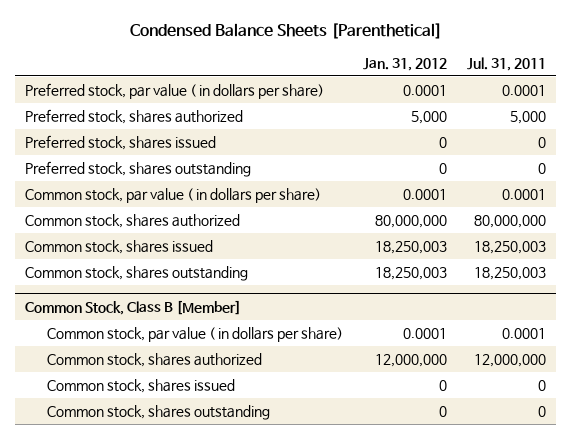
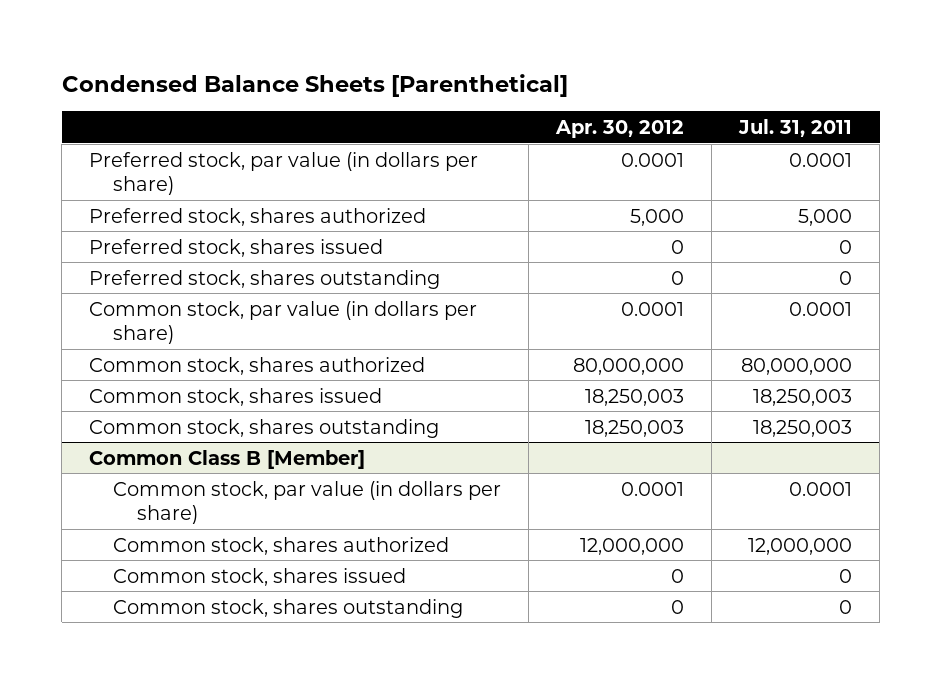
[362,57,447,71] Jan. 31, 2012 -> none
none -> [555,119,685,138] Apr. 30, 2012
[24,82,324,99] Preferred stock, par value ( in dollars per share) -> [89,151,479,195] Preferred stock, par value (in dollars per share)
[24,187,321,203] Common stock, par value ( in dollars per share) -> [89,300,478,344] Common stock, par value (in dollars per share)
[24,299,241,315] Common Stock, Class B [Member] -> [89,449,366,469] Common Class B [Member]
[46,326,343,342] Common stock, par value ( in dollars per share) -> [112,480,501,524] Common stock, par value (in dollars per share)

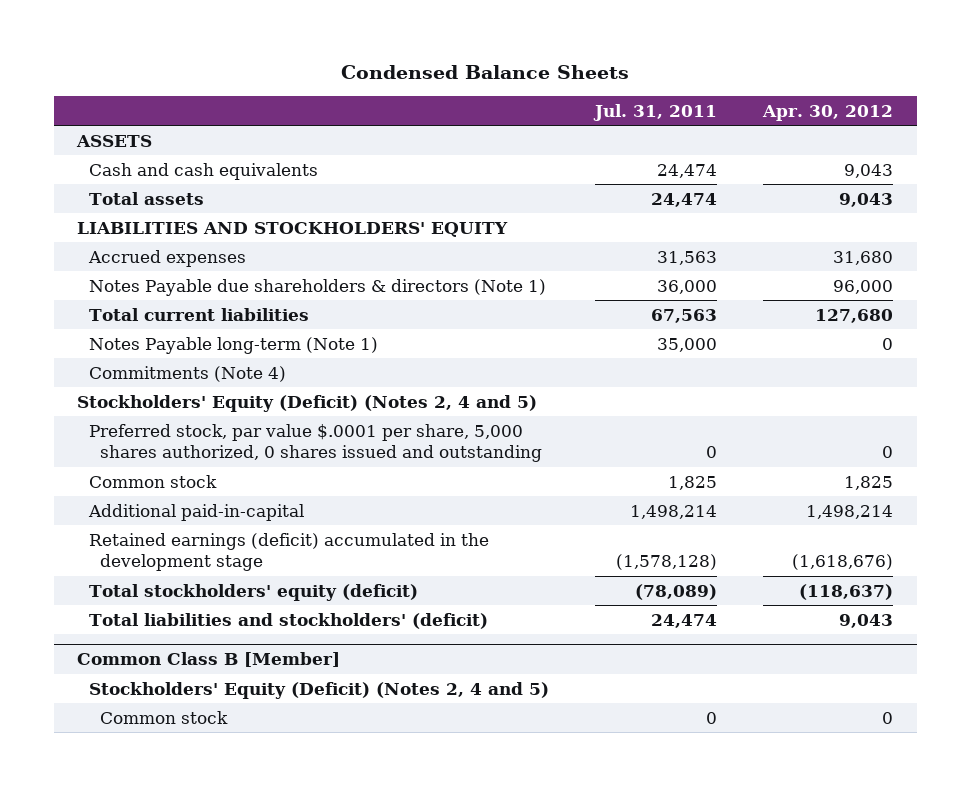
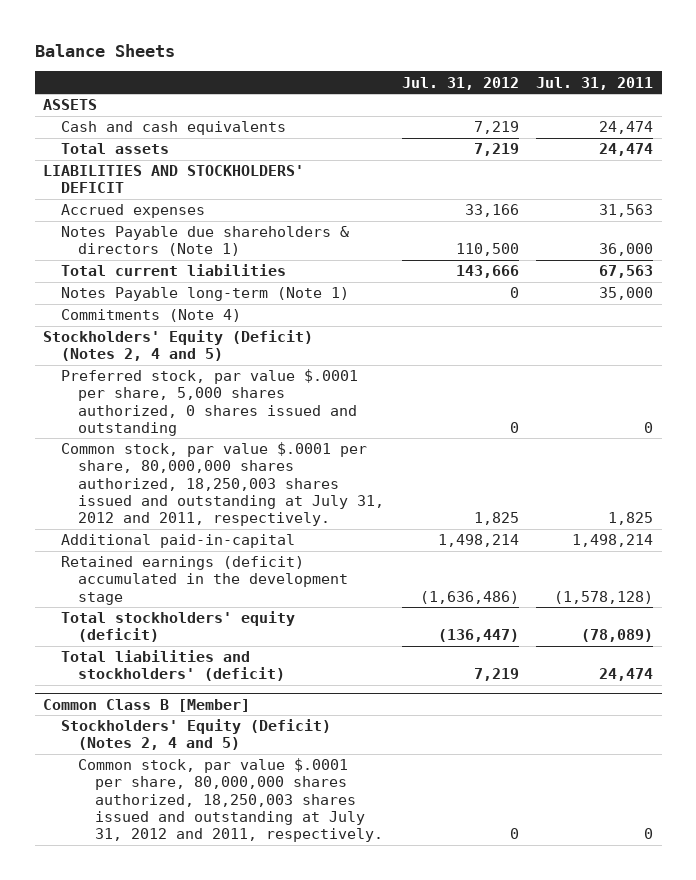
[341,65,630,80] Condensed Balance Sheets -> [34,44,175,58] Balance Sheets
[762,104,894,121] Apr. 30, 2012 -> none
none -> [401,76,519,90] Jul. 31, 2012
[76,221,508,237] LIABILITIES AND STOCKHOLDERS' EQUITY -> [43,165,305,194] LIABILITIES AND STOCKHOLDERS' DEFICIT
[88,474,217,488] Common stock -> [60,442,385,527] Common stock, par value $.0001 per share, 80,000,000 shares authorized, 18,250,003 shares issued and outstanding at July 31, 2012 and 2011, respectively.
[100,710,229,724] Common stock -> [78,758,384,843] Common stock, par value $.0001 per share, 80,000,000 shares authorized, 18,250,003 shares issued and outstanding at July 31, 2012 and 2011, respectively.

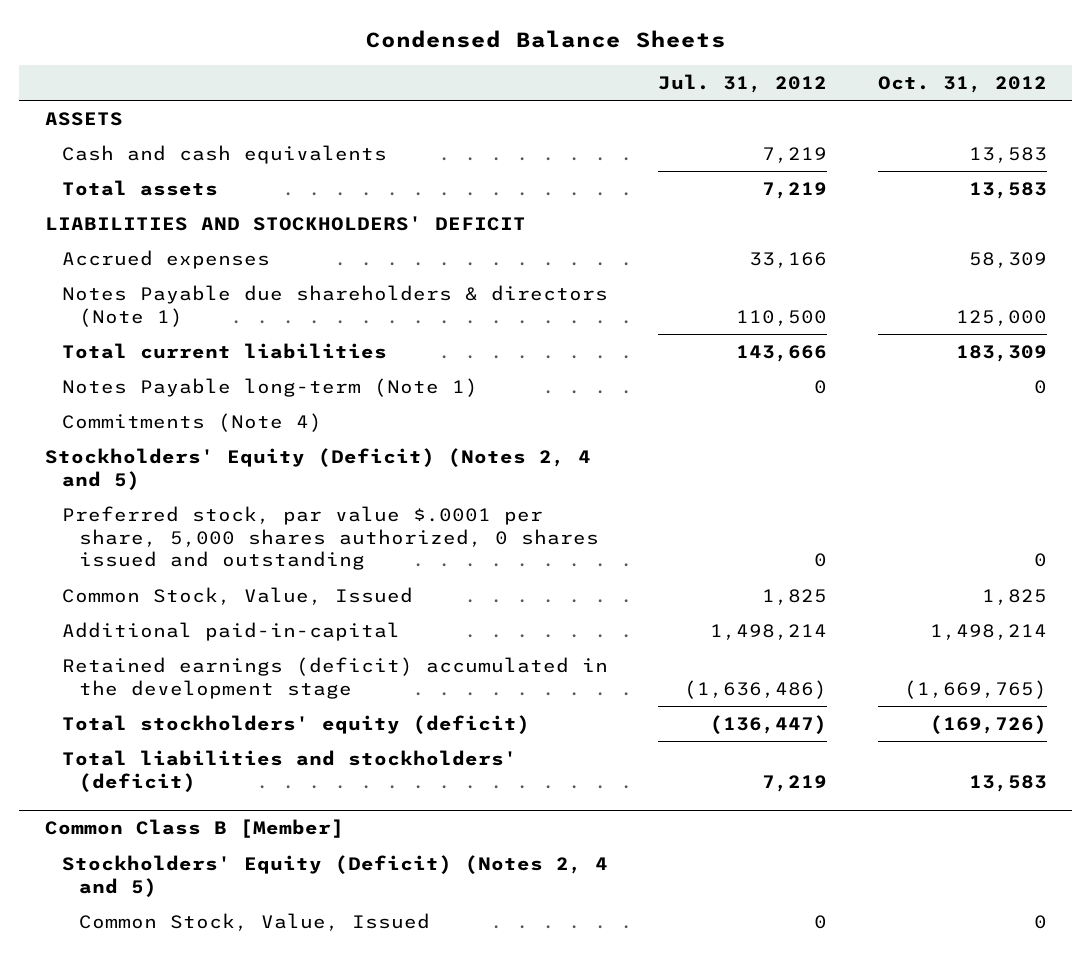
[34,44,175,58] Balance Sheets -> [365,30,726,49] Condensed Balance Sheets
[536,76,654,90] Jul. 31, 2011 -> none
none -> [877,75,1047,93] Oct. 31, 2012
[60,442,385,527] Common stock, par value $.0001 per share, 80,000,000 shares authorized, 18,250,003 shares issued and outstanding at July 31, 2012 and 2011, respectively. -> [61,586,413,605] Common Stock, Value, Issued
[78,758,384,843] Common stock, par value $.0001 per share, 80,000,000 shares authorized, 18,250,003 shares issued and outstanding at July 31, 2012 and 2011, respectively. -> [78,912,430,931] Common Stock, Value, Issued

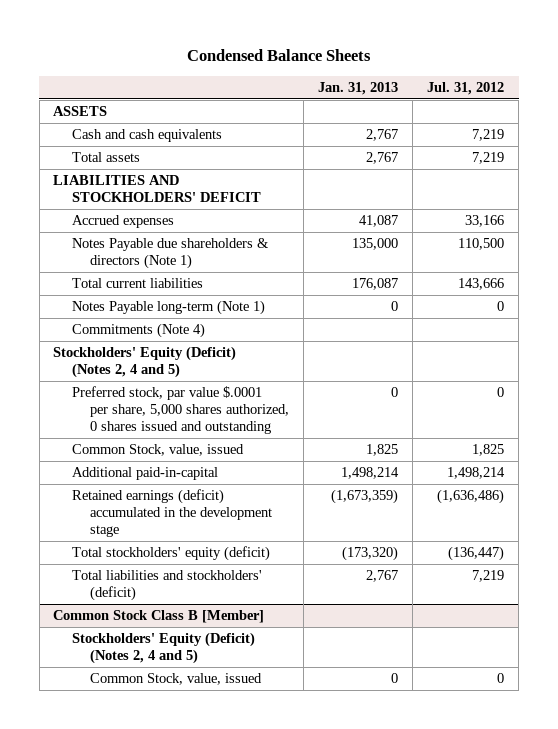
[877,75,1047,93] Oct. 31, 2012 -> none
none -> [318,81,399,95] Jan. 31, 2013
[61,586,413,605] Common Stock, Value, Issued -> [71,444,244,457] Common Stock, value, issued
[44,819,344,839] Common Class B [Member] -> [53,610,265,624] Common Stock Class B [Member]
[78,912,430,931] Common Stock, Value, Issued -> [90,673,263,686] Common Stock, value, issued

